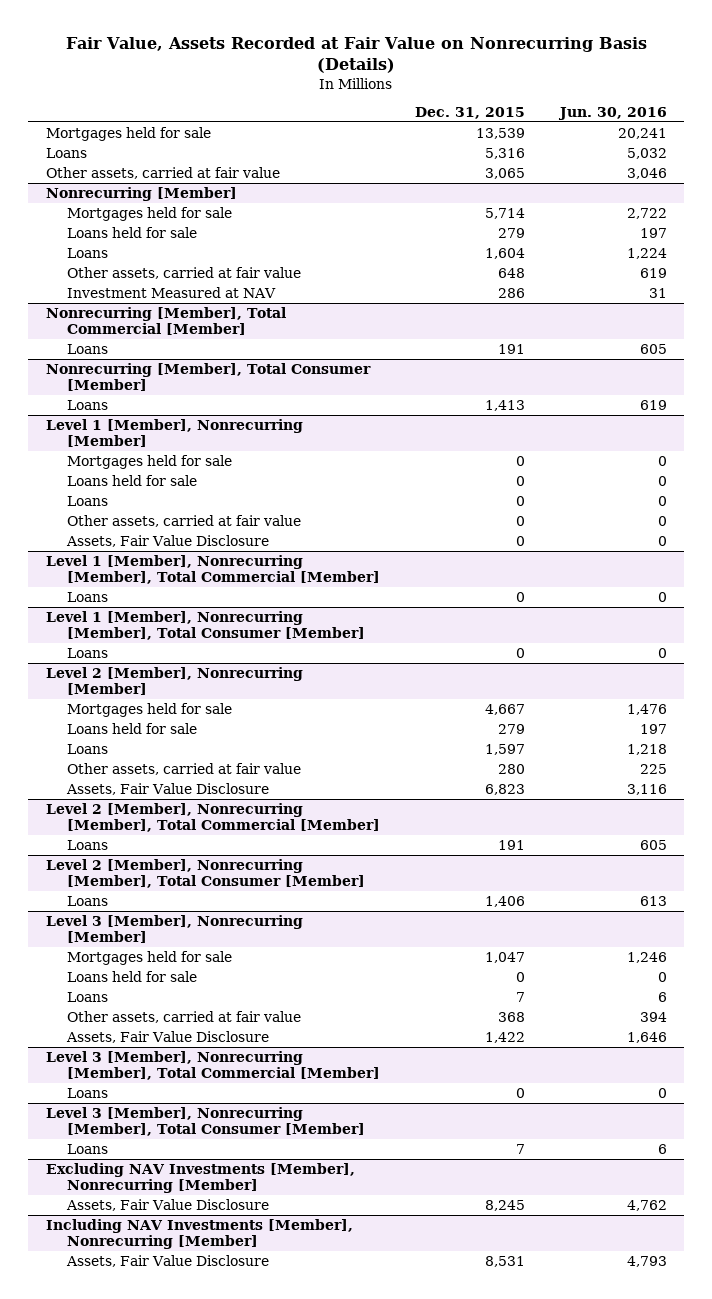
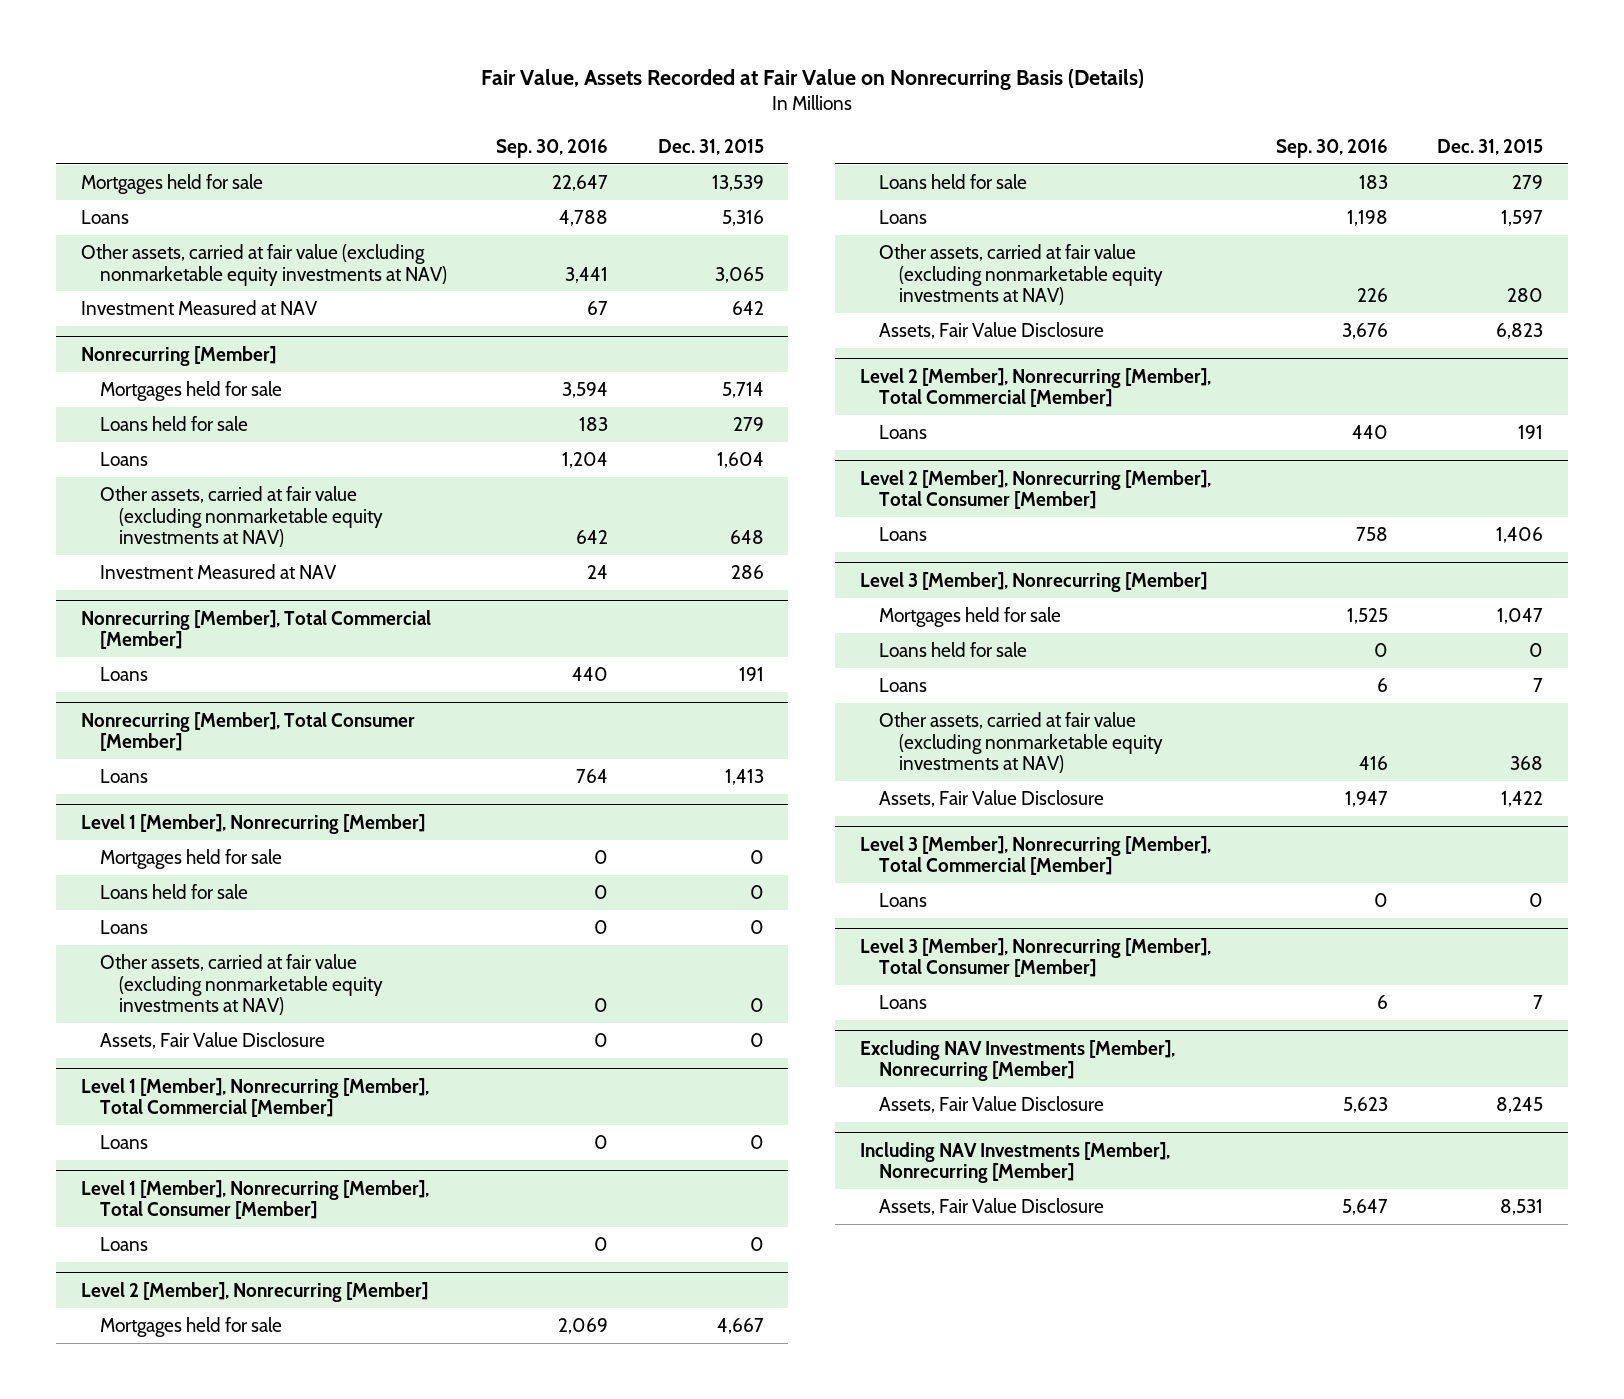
[557,107,667,121] Jun. 30, 2016 -> none
none -> [496,139,609,159] Sep. 30, 2016
[45,166,280,179] Other assets, carried at fair value -> [80,243,447,286] Other assets, carried at fair value (excluding nonmarketable equity investments at NAV)
none -> [80,299,318,315] Investment Measured at NAV
[66,266,301,279] Other assets, carried at fair value -> [99,485,384,548] Other assets, carried at fair value (excluding nonmarketable equity investments at NAV)
[66,514,301,527] Other assets, carried at fair value -> [99,953,384,1016] Other assets, carried at fair value (excluding nonmarketable equity investments at NAV)
[66,762,301,775] Other assets, carried at fair value -> [879,243,1163,306] Other assets, carried at fair value (excluding nonmarketable equity investments at NAV)
[66,1010,301,1023] Other assets, carried at fair value -> [879,711,1163,774] Other assets, carried at fair value (excluding nonmarketable equity investments at NAV)

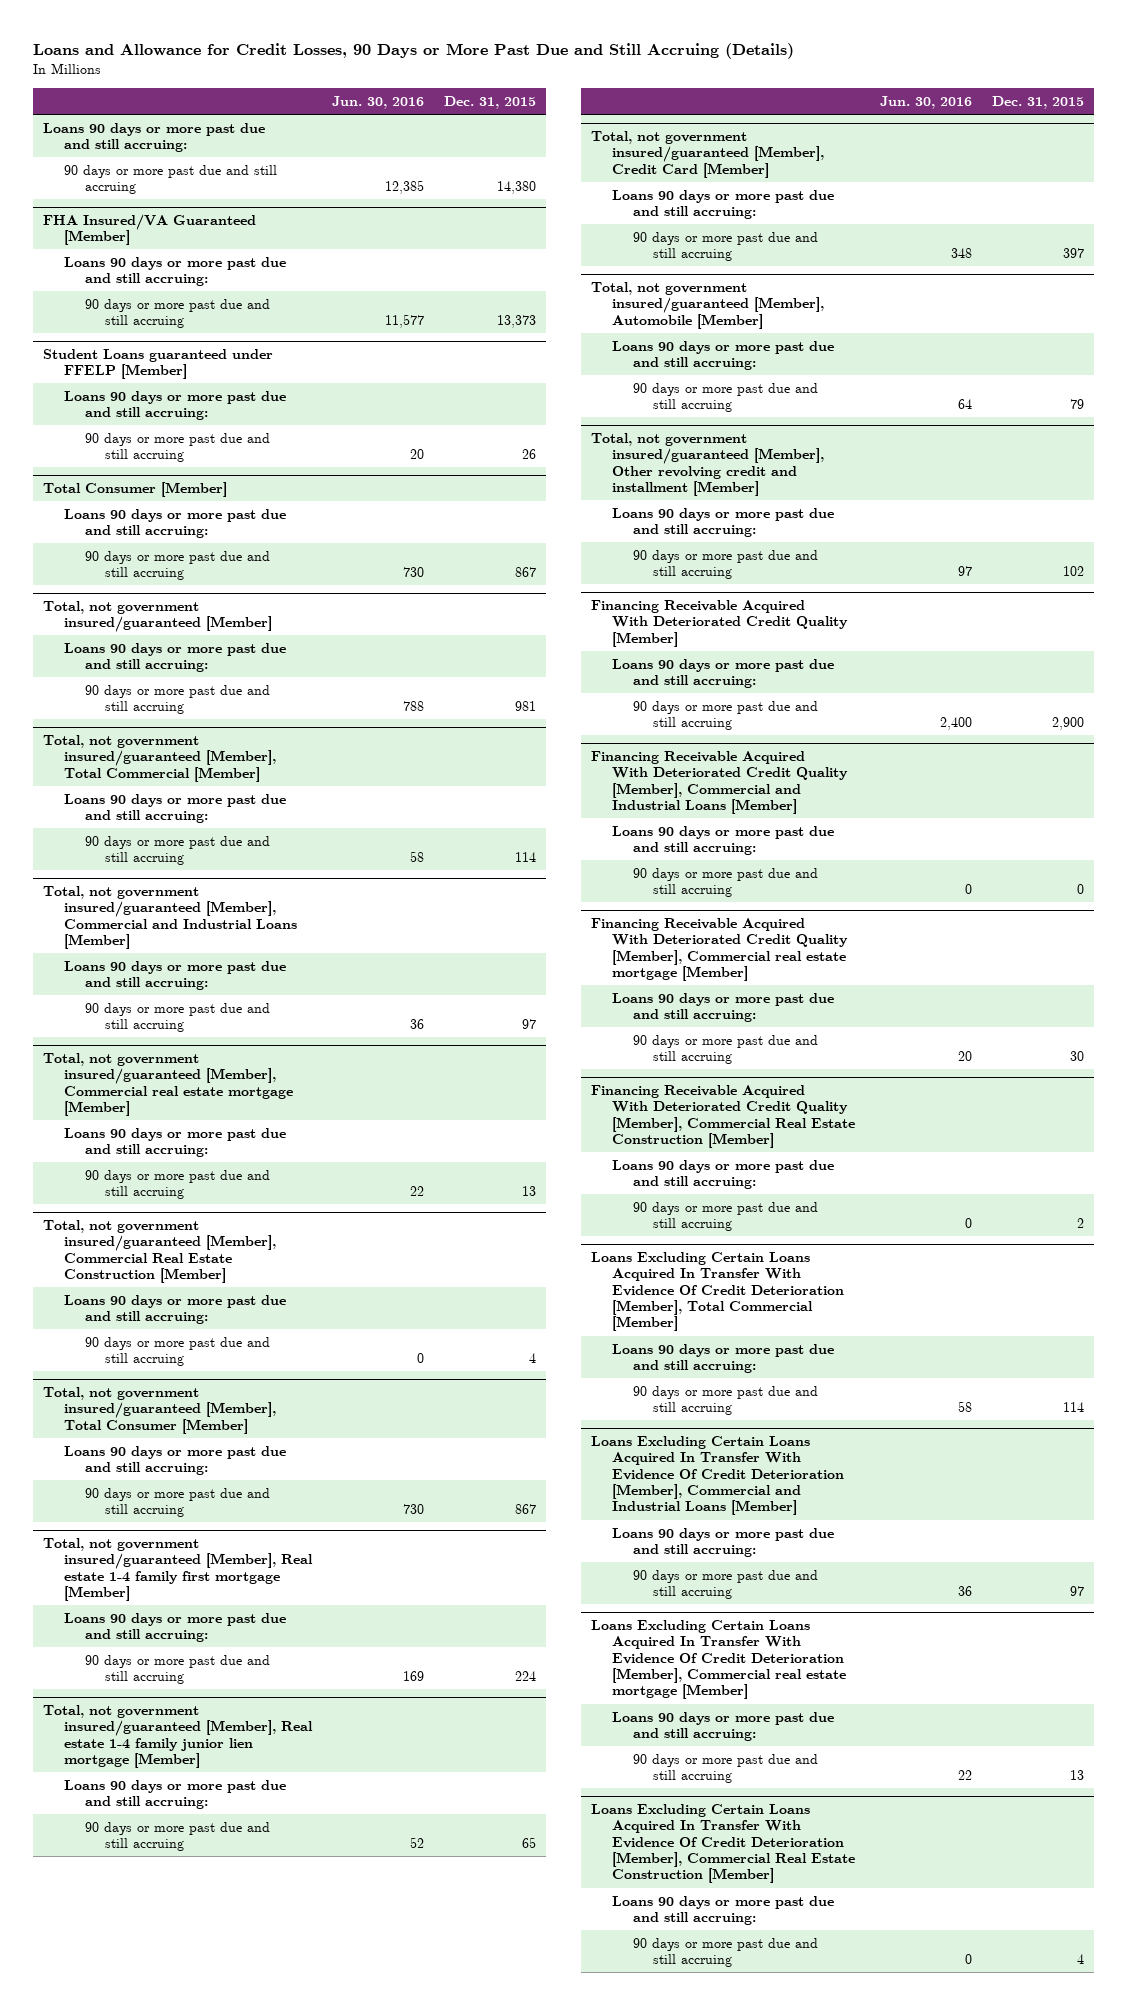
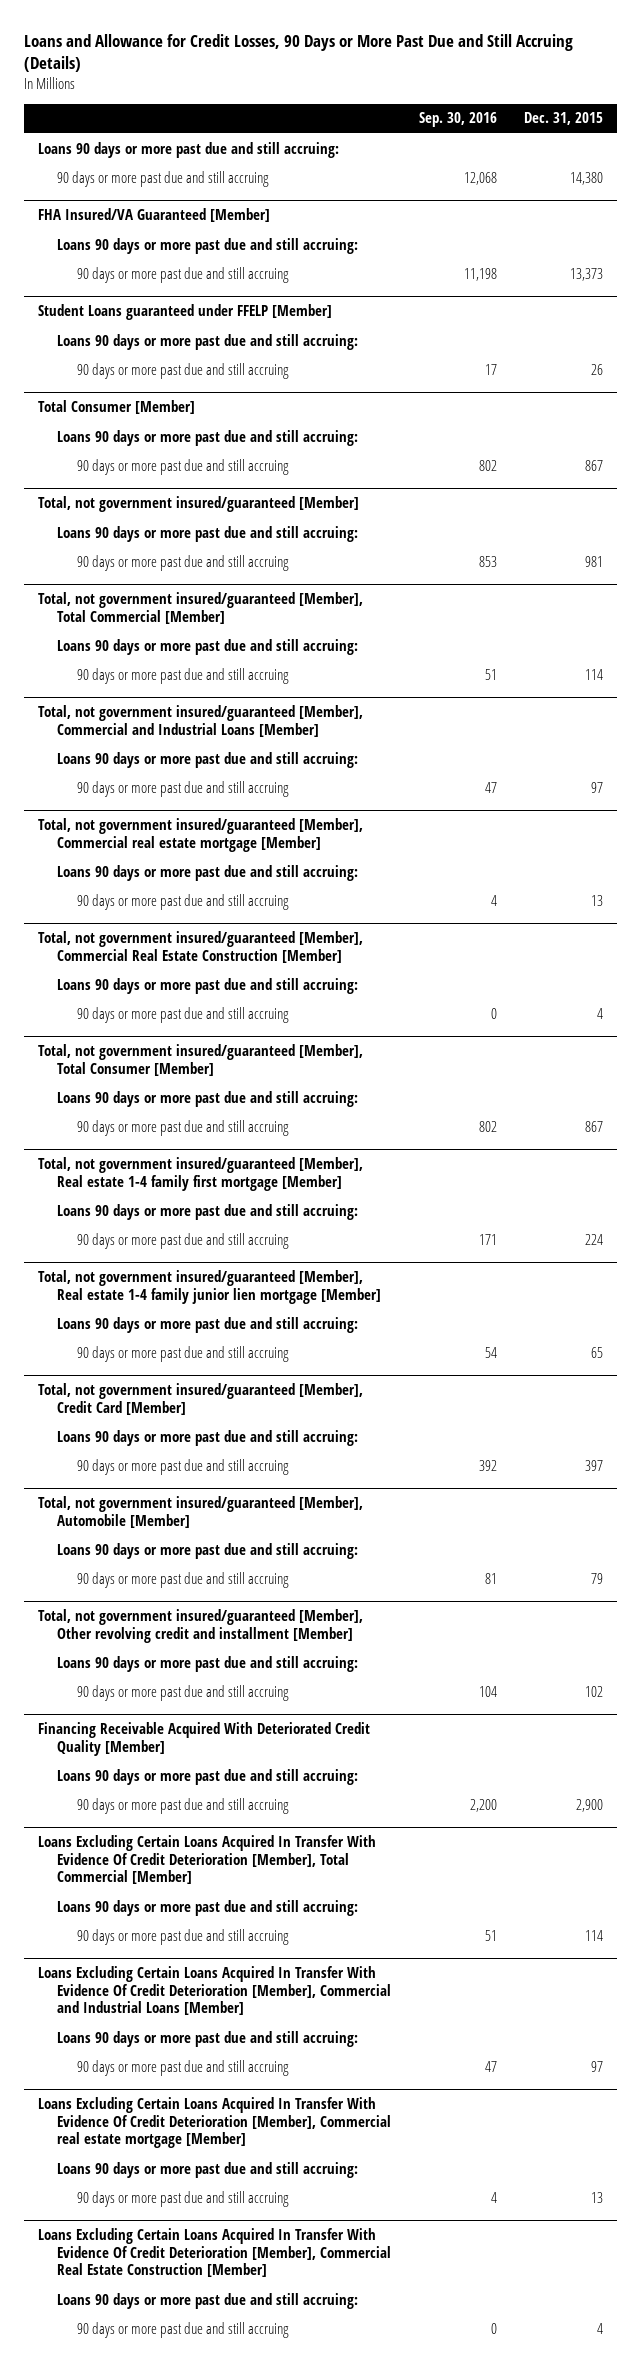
[332,96,425,110] Jun. 30, 2016 -> none
none -> [418,112,497,128] Sep. 30, 2016
[591,751,849,815] Financing Receivable Acquired With Deteriorated Credit Quality [Member], Commercial and Industrial Loans [Member] -> none
[612,825,835,856] Loans 90 days or more past due and still accruing: -> none
[632,867,818,898] 90 days or more past due and still accruing -> none
[591,918,849,982] Financing Receivable Acquired With Deteriorated Credit Quality [Member], Commercial real estate mortgage [Member] -> none
[612,992,835,1023] Loans 90 days or more past due and still accruing: -> none
[632,1034,818,1065] 90 days or more past due and still accruing -> none
[591,1085,856,1149] Financing Receivable Acquired With Deteriorated Credit Quality [Member], Commercial Real Estate Construction [Member] -> none
[612,1159,835,1190] Loans 90 days or more past due and still accruing: -> none
[632,1201,818,1232] 90 days or more past due and still accruing -> none

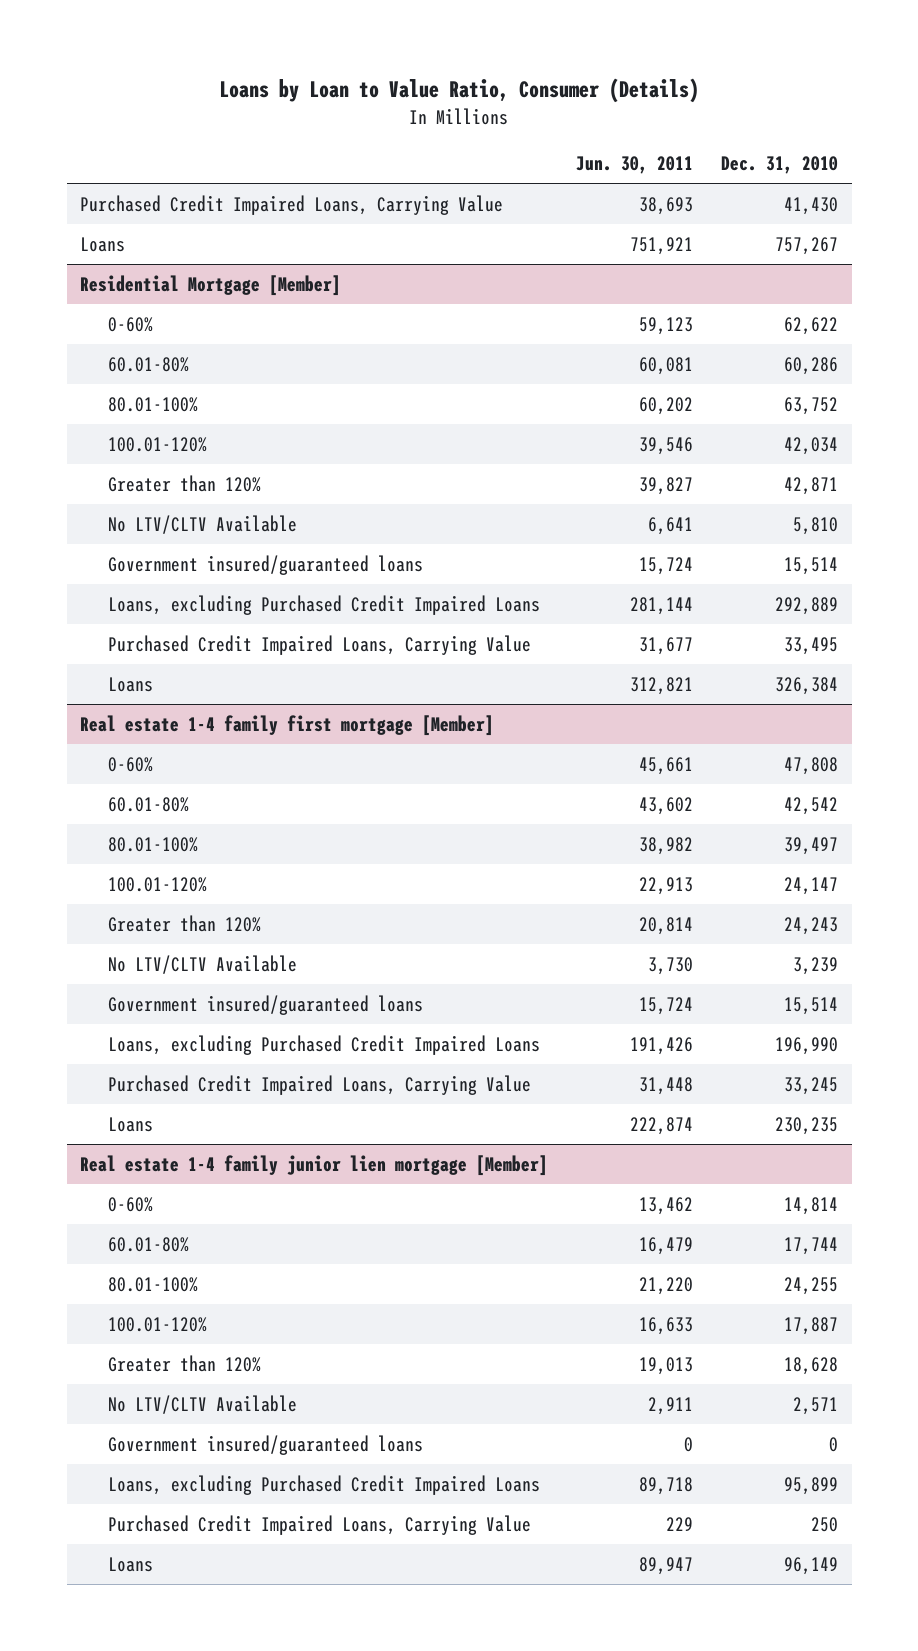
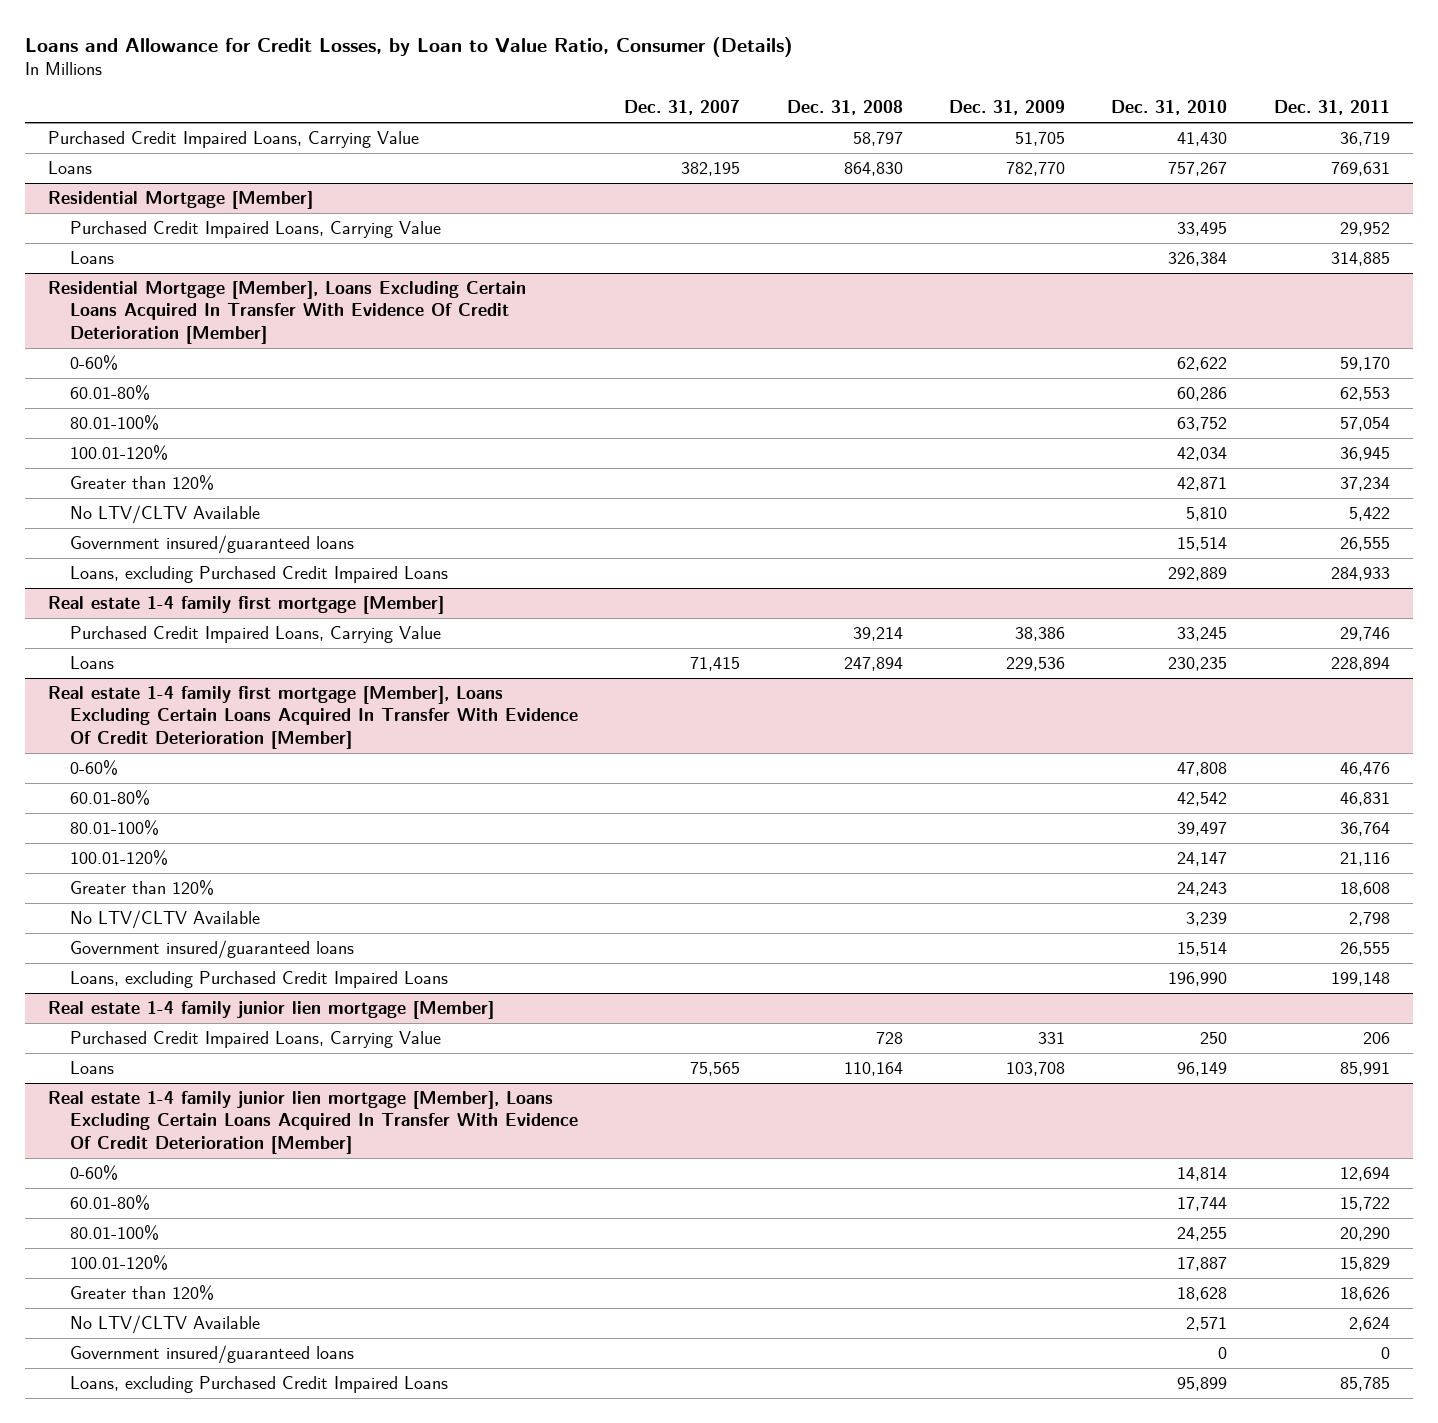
[219,78,700,104] Loans by Loan to Value Ratio, Consumer (Details) -> [24,36,793,57] Loans and Allowance for Credit Losses, by Loan to Value Ratio, Consumer (Details)
[576,156,694,175] Jun. 30, 2011 -> none
none -> [624,100,741,116] Dec. 31, 2007
none -> [786,100,903,116] Dec. 31, 2008
none -> [949,100,1066,116] Dec. 31, 2009
none -> [1273,100,1390,116] Dec. 31, 2011
[107,634,531,655] Purchased Credit Impaired Loans, Carrying Value -> [69,220,441,238] Purchased Credit Impaired Loans, Carrying Value
[107,676,153,692] Loans -> [69,250,114,264] Loans
none -> [47,280,526,345] Residential Mortgage [Member], Loans Excluding Certain Loans Acquired In Transfer With Evidence Of Credit Deterioration [Member]
[107,1074,531,1095] Purchased Credit Impaired Loans, Carrying Value -> [69,625,441,643] Purchased Credit Impaired Loans, Carrying Value
[107,1116,153,1132] Loans -> [69,655,114,669] Loans
none -> [47,685,578,750] Real estate 1-4 family first mortgage [Member], Loans Excluding Certain Loans Acquired In Transfer With Evidence Of Credit Deterioration [Member]
[107,1514,531,1535] Purchased Credit Impaired Loans, Carrying Value -> [69,1030,441,1048] Purchased Credit Impaired Loans, Carrying Value
[107,1556,153,1572] Loans -> [69,1060,114,1074] Loans
none -> [47,1090,578,1155] Real estate 1-4 family junior lien mortgage [Member], Loans Excluding Certain Loans Acquired In Transfer With Evidence Of Credit Deterioration [Member]

